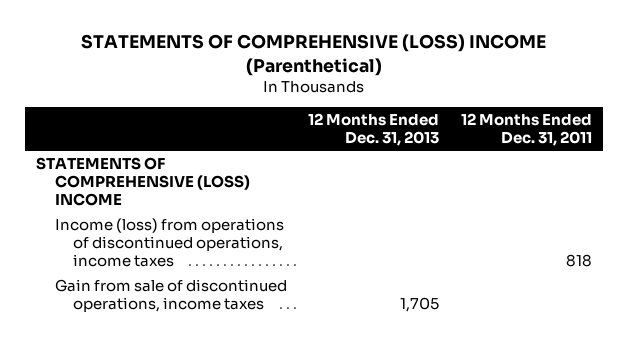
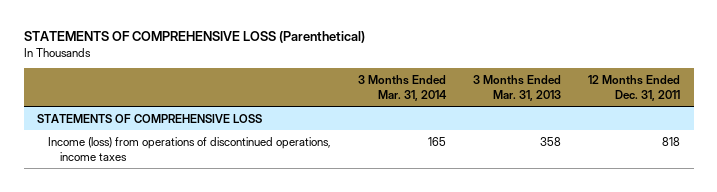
[80,34,546,76] STATEMENTS OF COMPREHENSIVE (LOSS) INCOME (Parenthetical) -> [23,31,365,44] STATEMENTS OF COMPREHENSIVE LOSS (Parenthetical)
[308,113,440,147] 12 Months Ended Dec. 31, 2013 -> none
none -> [358,75,448,101] 3 Months Ended Mar. 31, 2014
none -> [473,75,562,101] 3 Months Ended Mar. 31, 2013
[35,156,250,207] STATEMENTS OF COMPREHENSIVE (LOSS) INCOME -> [36,113,262,123] STATEMENTS OF COMPREHENSIVE LOSS
[54,278,287,313] Gain from sale of discontinued operations, income taxes -> none

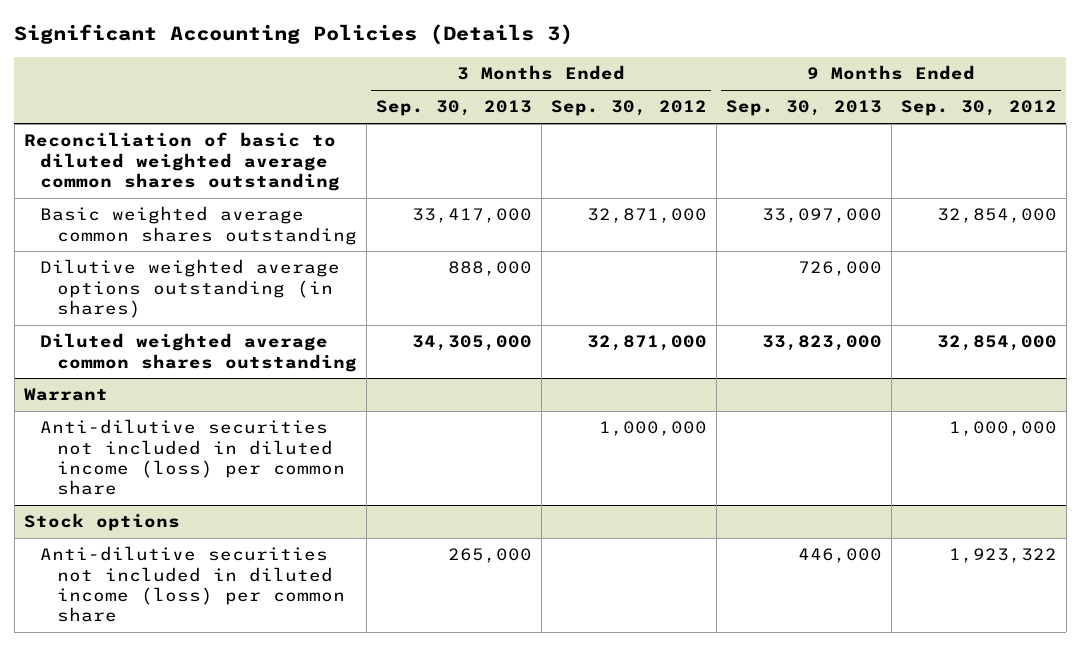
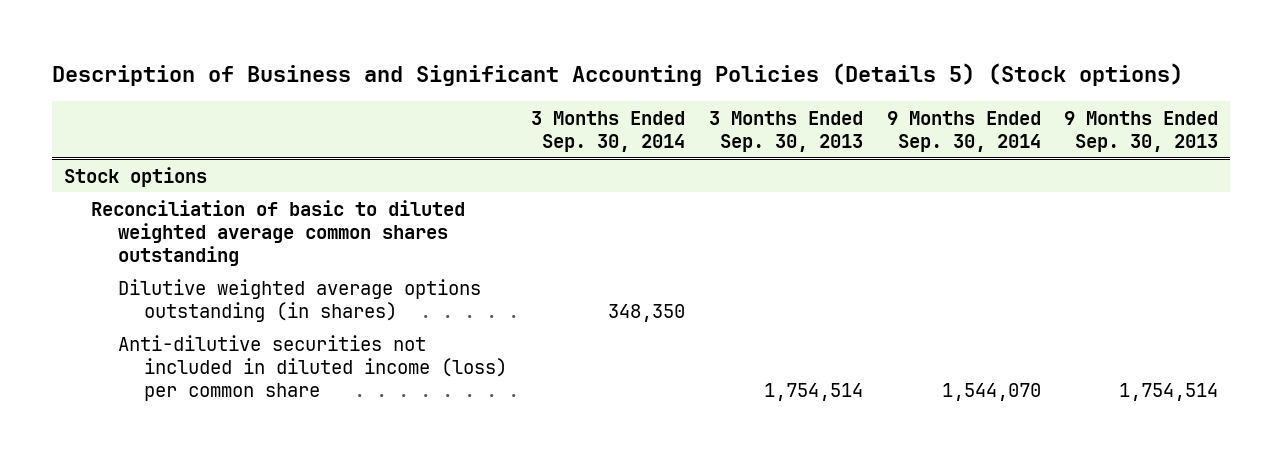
[14,24,574,46] Significant Accounting Policies (Details 3) -> [52,63,1184,87] Description of Business and Significant Accounting Policies (Details 5) (Stock options)
[550,100,707,117] Sep. 30, 2012 -> none
[900,100,1057,117] Sep. 30, 2012 -> none
none -> [531,110,686,152] 3 Months Ended Sep. 30, 2014
none -> [886,110,1041,152] 9 Months Ended Sep. 30, 2014
[23,132,341,191] Reconciliation of basic to diluted weighted average common shares outstanding -> none
[40,206,357,245] Basic weighted average common shares outstanding -> none
[40,259,341,318] Dilutive weighted average options outstanding (in shares) -> none
[40,333,357,372] Diluted weighted average common shares outstanding -> none
[23,388,108,402] Warrant -> none
[40,419,345,495] Anti-dilutive securities not included in diluted income (loss) per common share -> none
none -> [91,199,466,266] Reconciliation of basic to diluted weighted average common shares outstanding
none -> [117,278,481,322] Dilutive weighted average options outstanding (in shares)
[447,548,532,564] 265,000 -> [763,382,863,401] 1,754,514
[797,548,882,564] 446,000 -> [1119,382,1219,401] 1,754,514

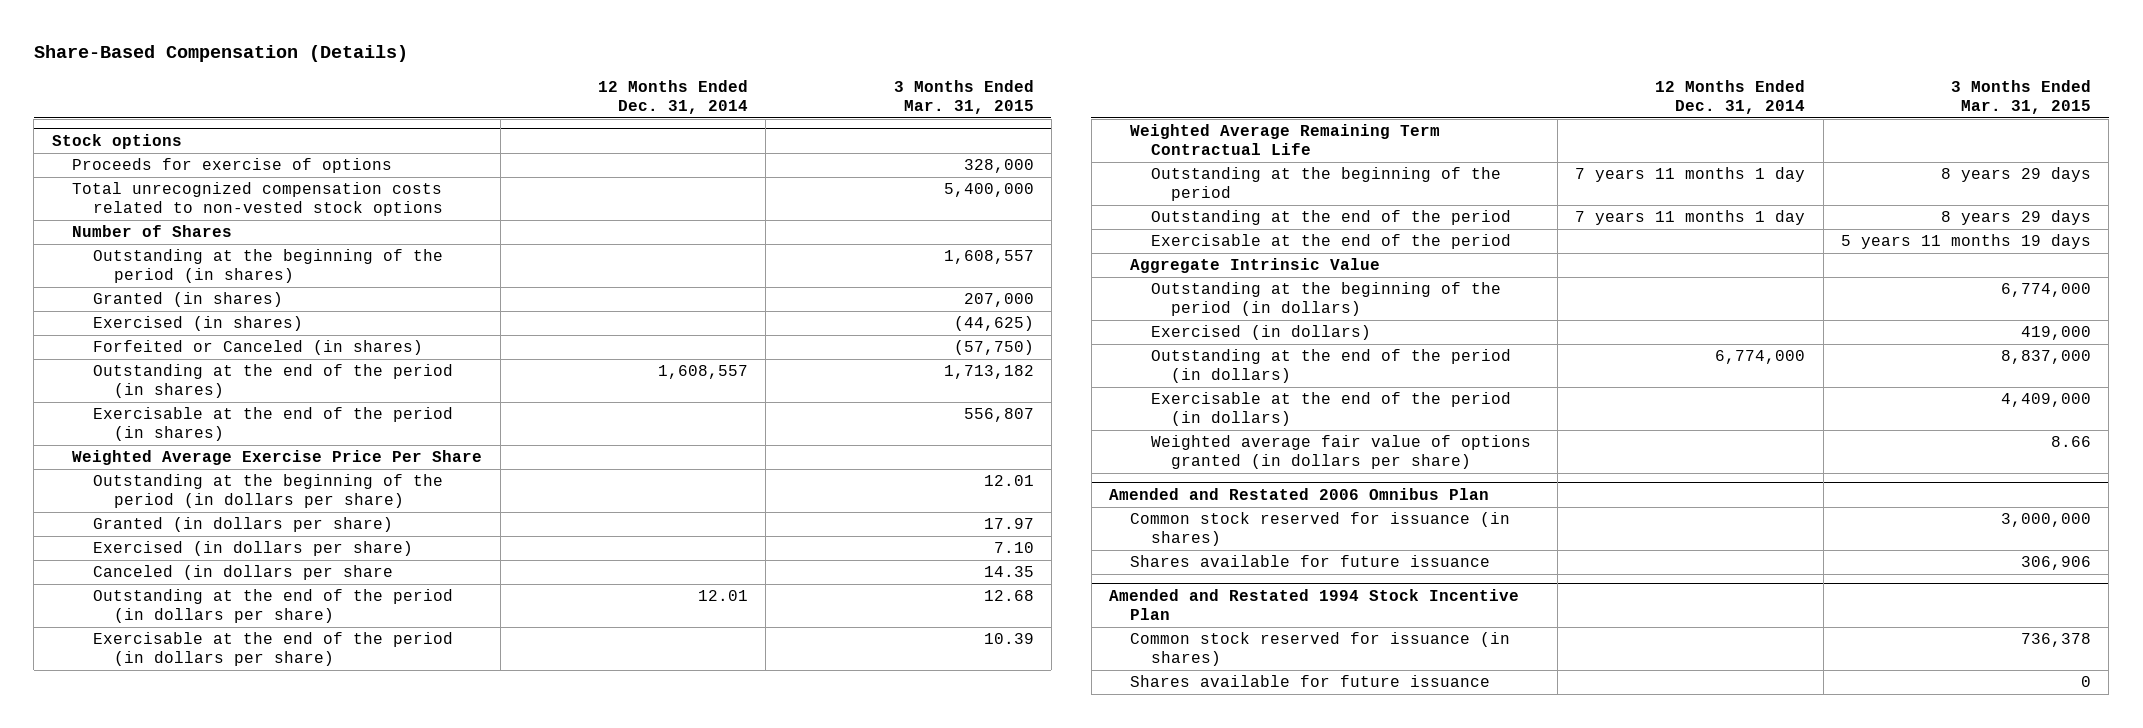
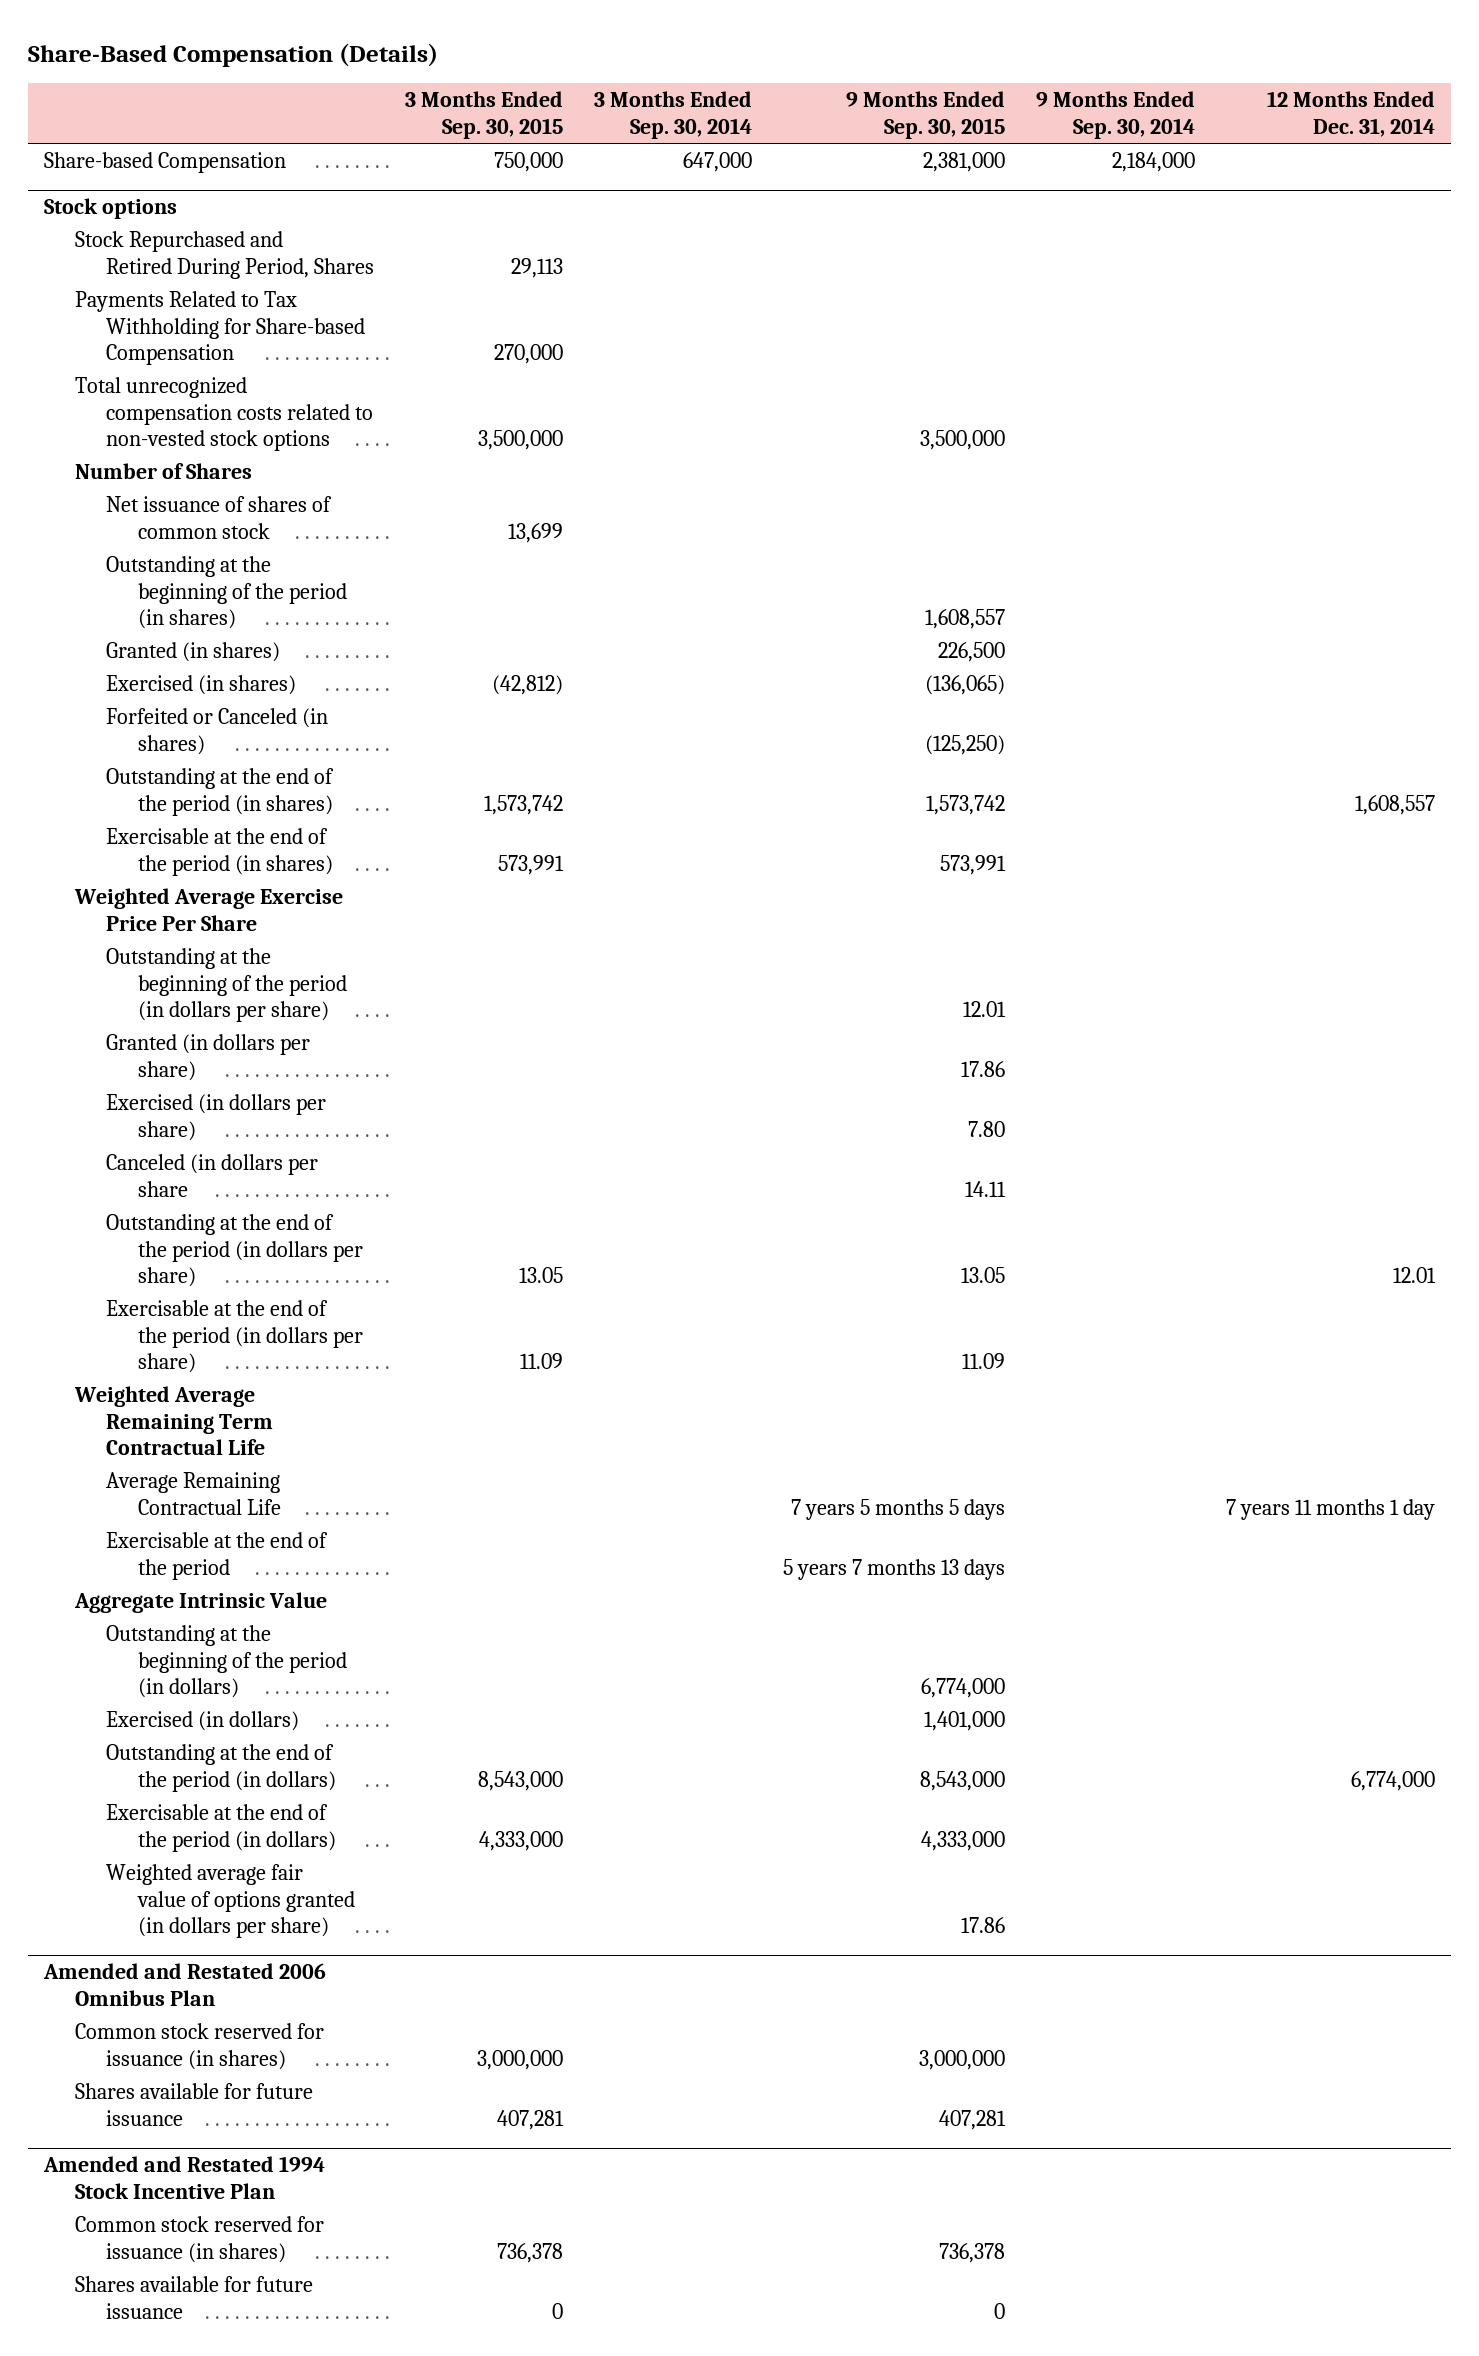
[893,79,1034,114] 3 Months Ended Mar. 31, 2015 -> none
none -> [405,91,564,140] 3 Months Ended Sep. 30, 2015
none -> [594,91,753,140] 3 Months Ended Sep. 30, 2014
none -> [846,91,1006,140] 9 Months Ended Sep. 30, 2015
none -> [1036,91,1196,140] 9 Months Ended Sep. 30, 2014
none -> [43,151,286,173] Share-based Compensation
[72,158,393,174] Proceeds for exercise of options -> none
none -> [74,230,375,279] Stock Repurchased and Retired During Period, Shares
none -> [74,290,366,366] Payments Related to Tax Withholding for Share-based Compensation
none -> [106,495,333,539] Net issuance of shares of common stock
[1150,210,1511,226] Outstanding at the end of the period -> none
[1150,167,1501,202] Outstanding at the beginning of the period -> [106,1471,281,1515] Average Remaining Contractual Life

